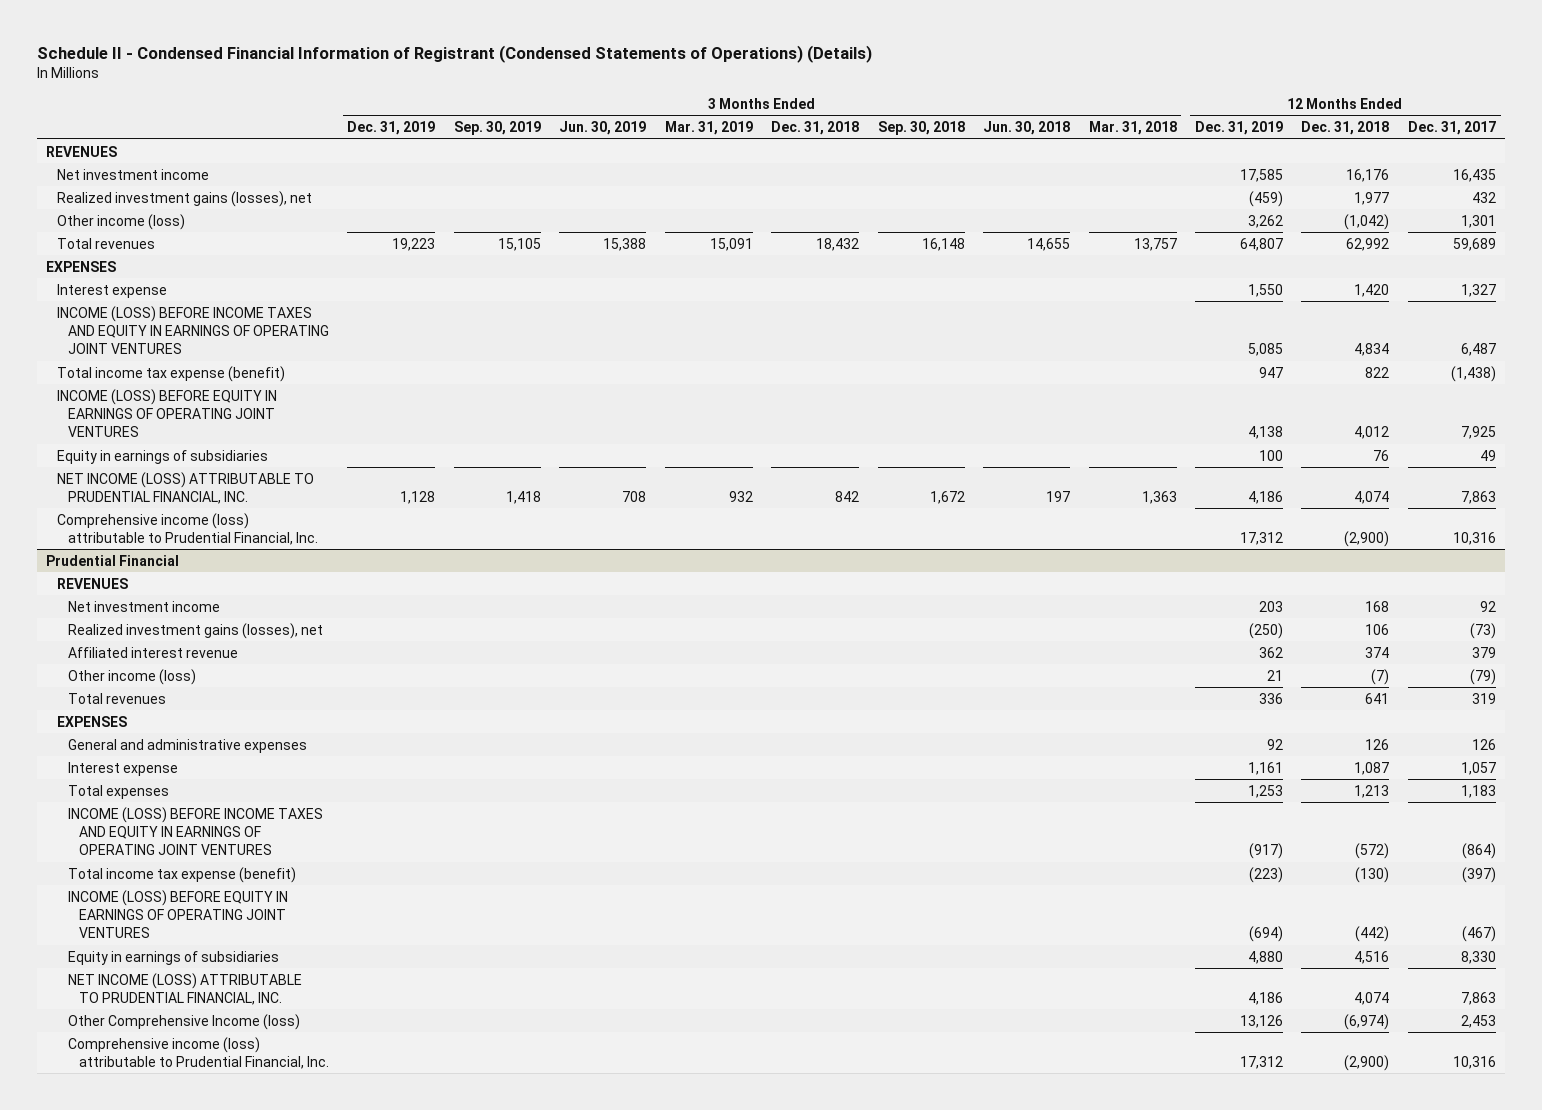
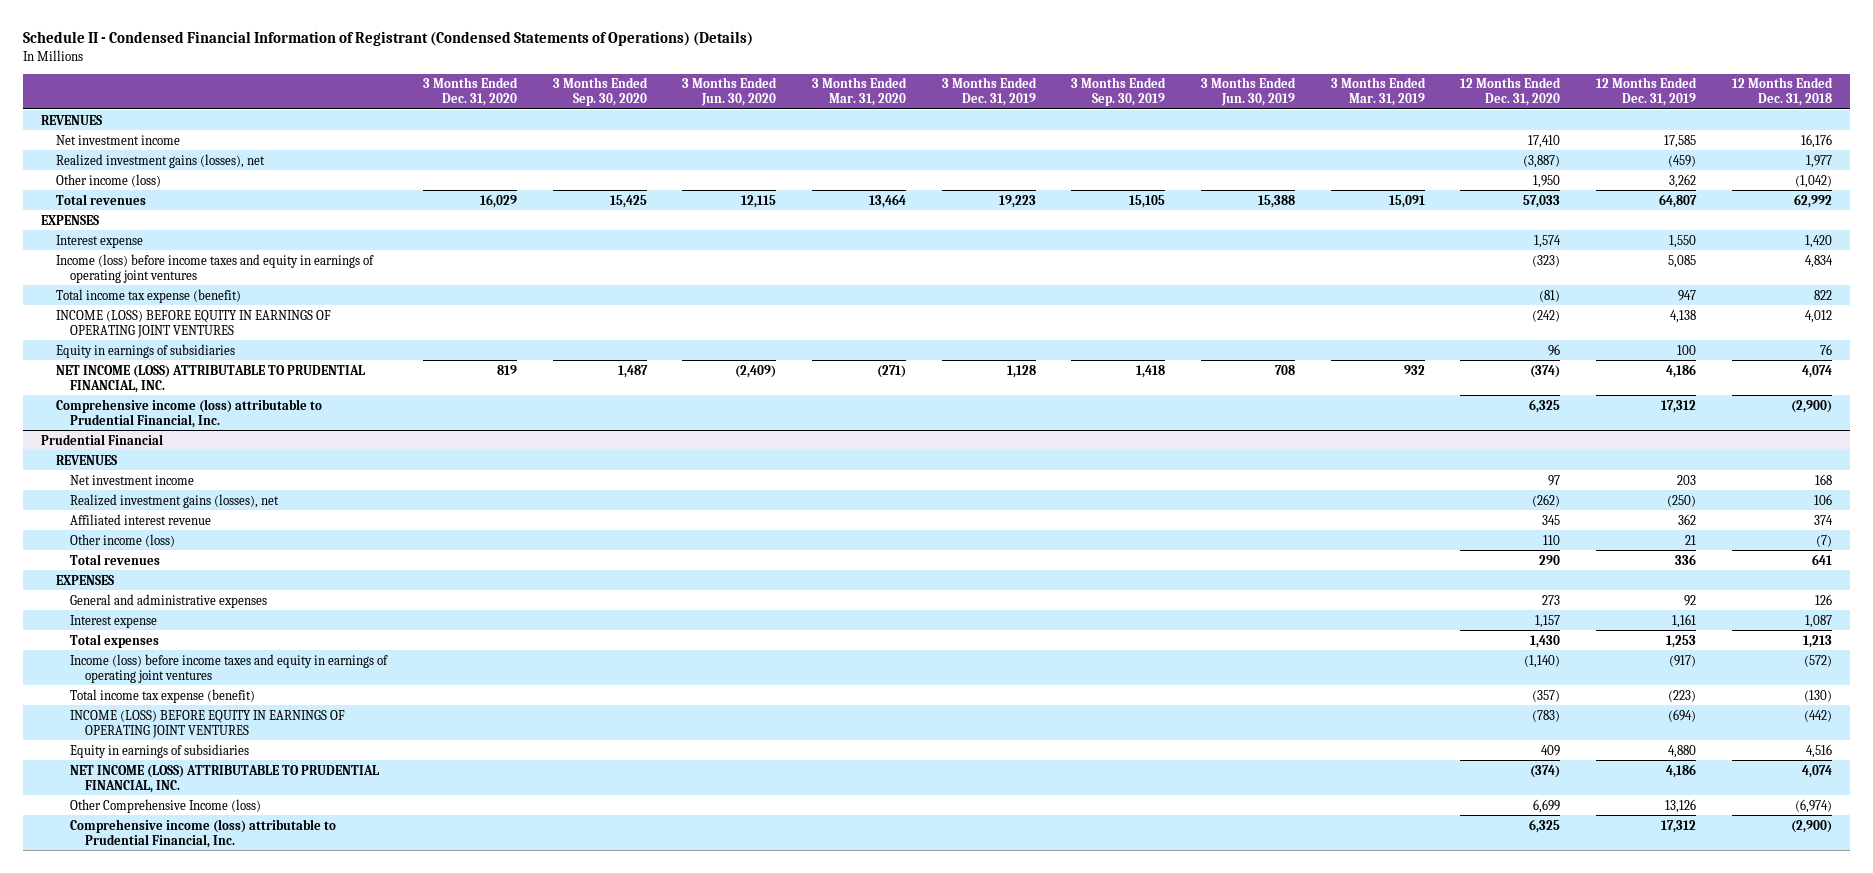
[771,121,860,136] Dec. 31, 2018 -> none
[877,121,965,136] Sep. 30, 2018 -> none
[983,121,1071,136] Jun. 30, 2018 -> none
[1088,121,1177,136] Mar. 31, 2018 -> none
[1407,121,1496,136] Dec. 31, 2017 -> none
none -> [422,77,518,107] 3 Months Ended Dec. 31, 2020
none -> [552,77,648,107] 3 Months Ended Sep. 30, 2020
none -> [682,77,778,107] 3 Months Ended Jun. 30, 2020
none -> [811,77,907,107] 3 Months Ended Mar. 31, 2020
none -> [1460,77,1562,107] 12 Months Ended Dec. 31, 2020
[57,305,329,355] INCOME (LOSS) BEFORE INCOME TAXES AND EQUITY IN EARNINGS OF OPERATING JOINT VENTURES -> [55,253,374,283] Income (loss) before income taxes and equity in earnings of operating joint ventures
[67,806,323,856] INCOME (LOSS) BEFORE INCOME TAXES AND EQUITY IN EARNINGS OF OPERATING JOINT VENTURES -> [70,653,389,683] Income (loss) before income taxes and equity in earnings of operating joint ventures

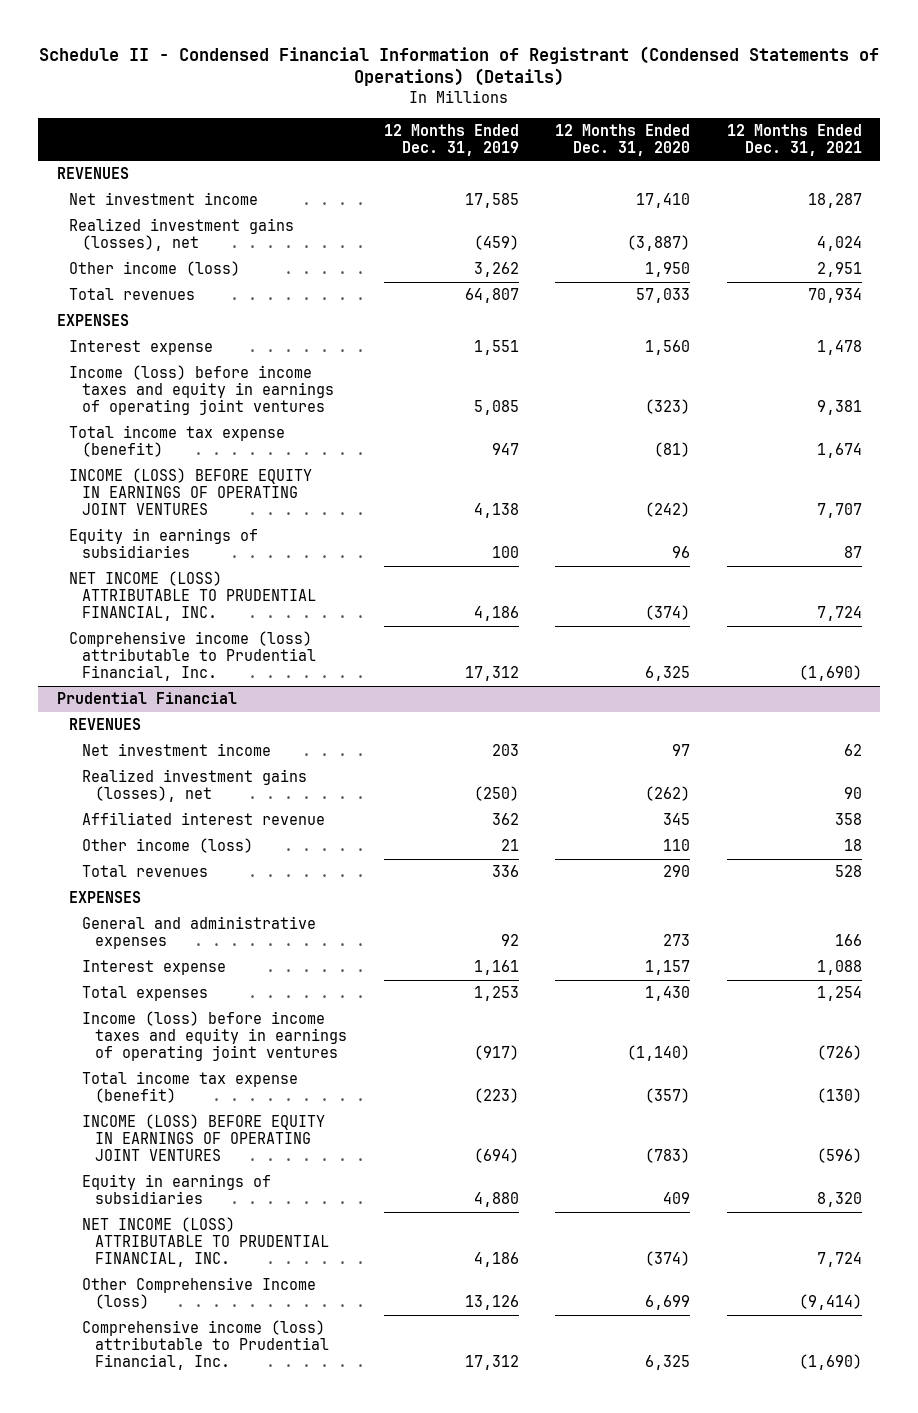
[422,77,518,107] 3 Months Ended Dec. 31, 2020 -> none
[552,77,648,107] 3 Months Ended Sep. 30, 2020 -> none
[682,77,778,107] 3 Months Ended Jun. 30, 2020 -> none
[811,77,907,107] 3 Months Ended Mar. 31, 2020 -> none
[941,77,1037,107] 3 Months Ended Dec. 31, 2019 -> none
[1071,77,1167,107] 3 Months Ended Sep. 30, 2019 -> none
[1201,77,1297,107] 3 Months Ended Jun. 30, 2019 -> none
[1330,77,1426,107] 3 Months Ended Mar. 31, 2019 -> none
[1731,77,1833,107] 12 Months Ended Dec. 31, 2018 -> none
none -> [726,123,862,156] 12 Months Ended Dec. 31, 2021
[1534,234,1562,248] 1,574 -> [645,340,691,356] 1,560
[1669,234,1697,248] 1,550 -> [473,340,519,356] 1,551

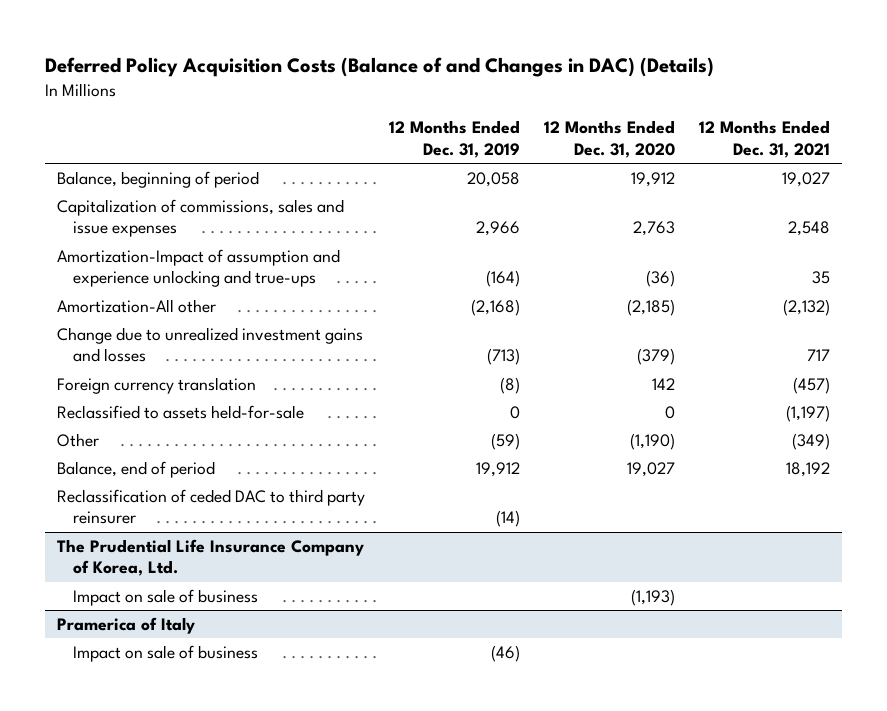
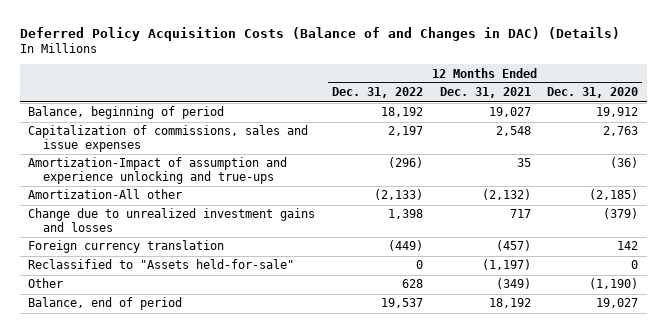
[389,120,521,159] 12 Months Ended Dec. 31, 2019 -> none
none -> [332,87,424,99] Dec. 31, 2022
[56,404,304,419] Reclassified to assets held-for-sale -> [28,259,295,270] Reclassified to "Assets held-for-sale"
[56,488,365,525] Reclassification of ceded DAC to third party reinsurer -> none
[56,538,364,577] The Prudential Life Insurance Company of Korea, Ltd. -> none
[73,588,259,606] Impact on sale of business -> none
[56,616,195,634] Pramerica of Italy -> none
[73,644,259,662] Impact on sale of business -> none

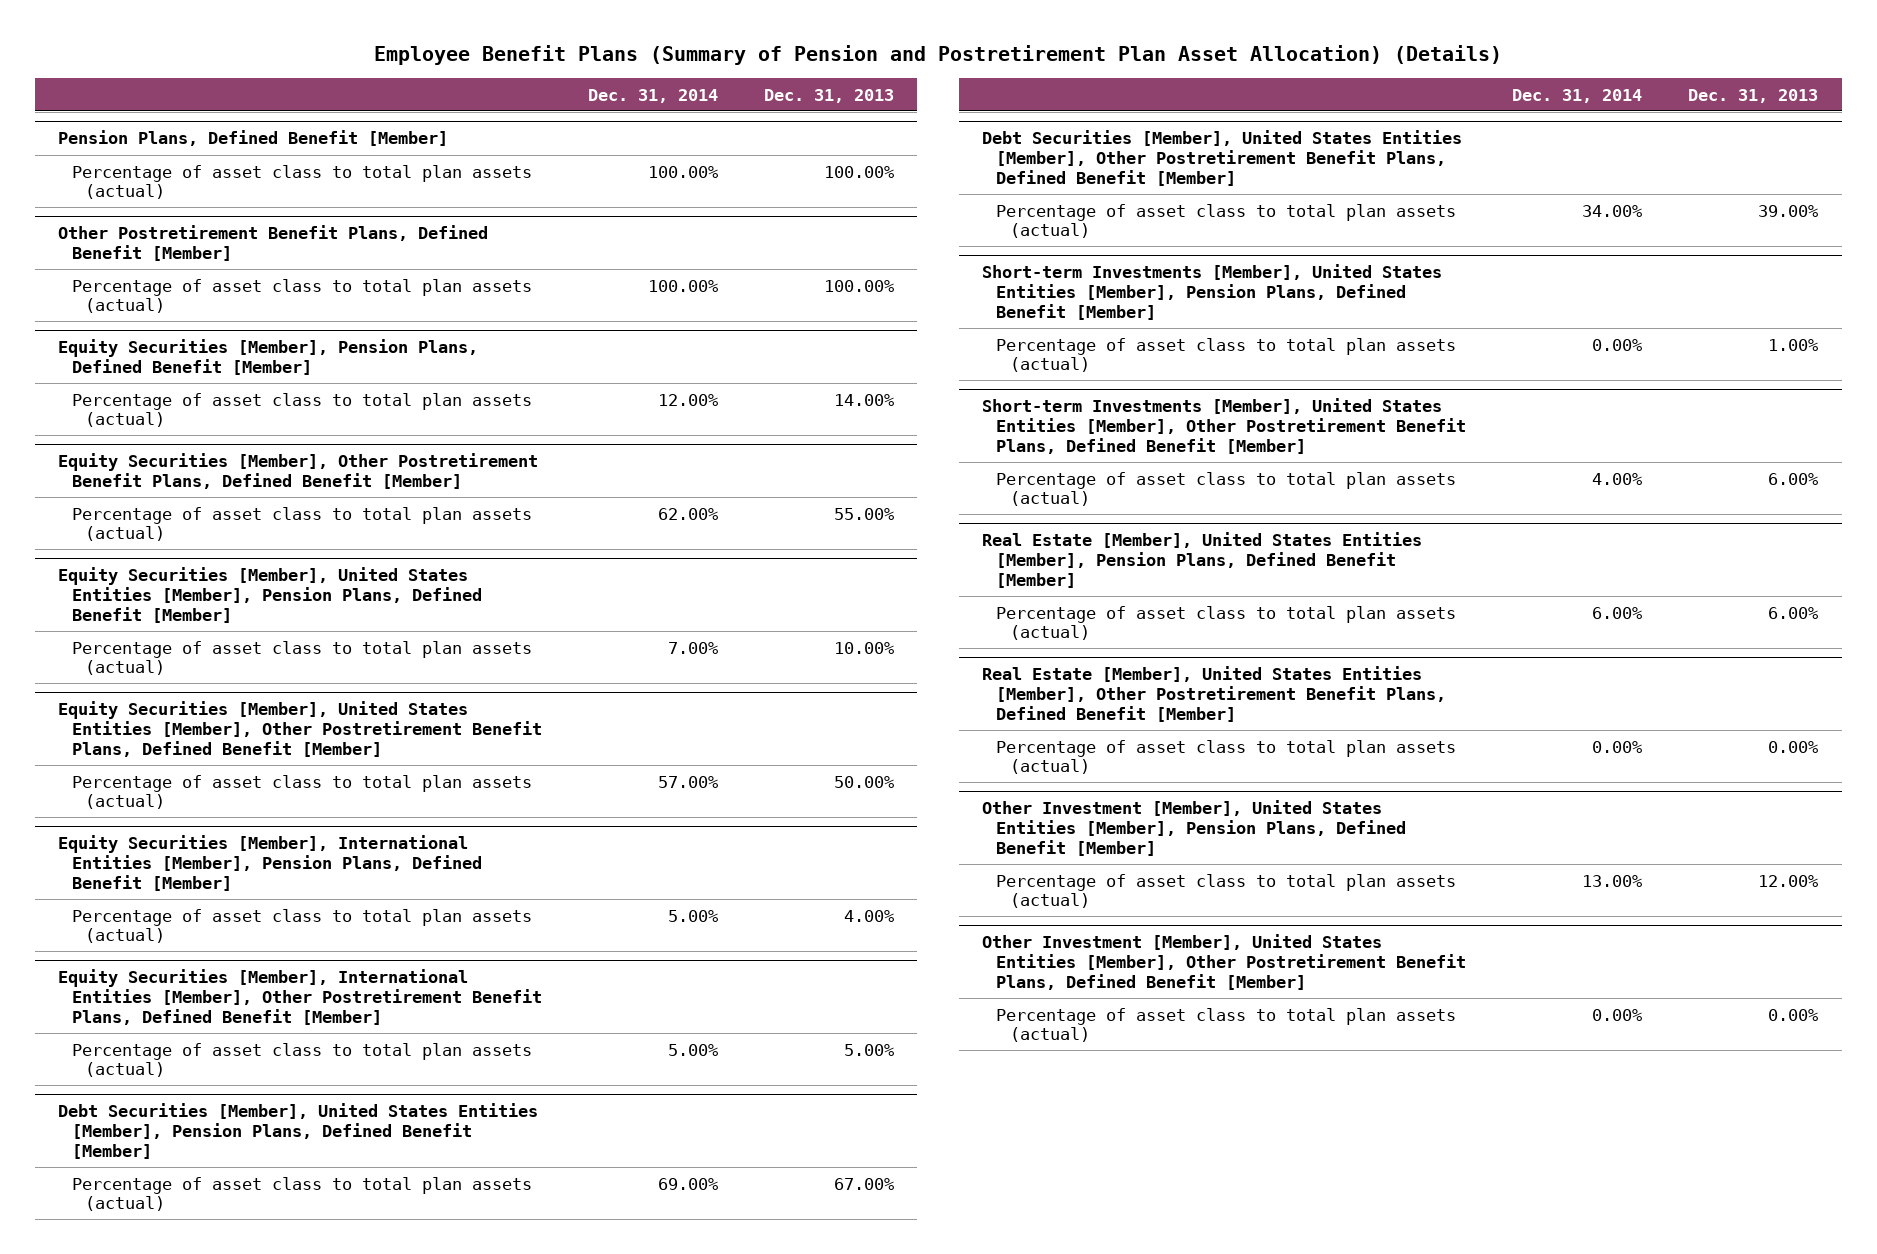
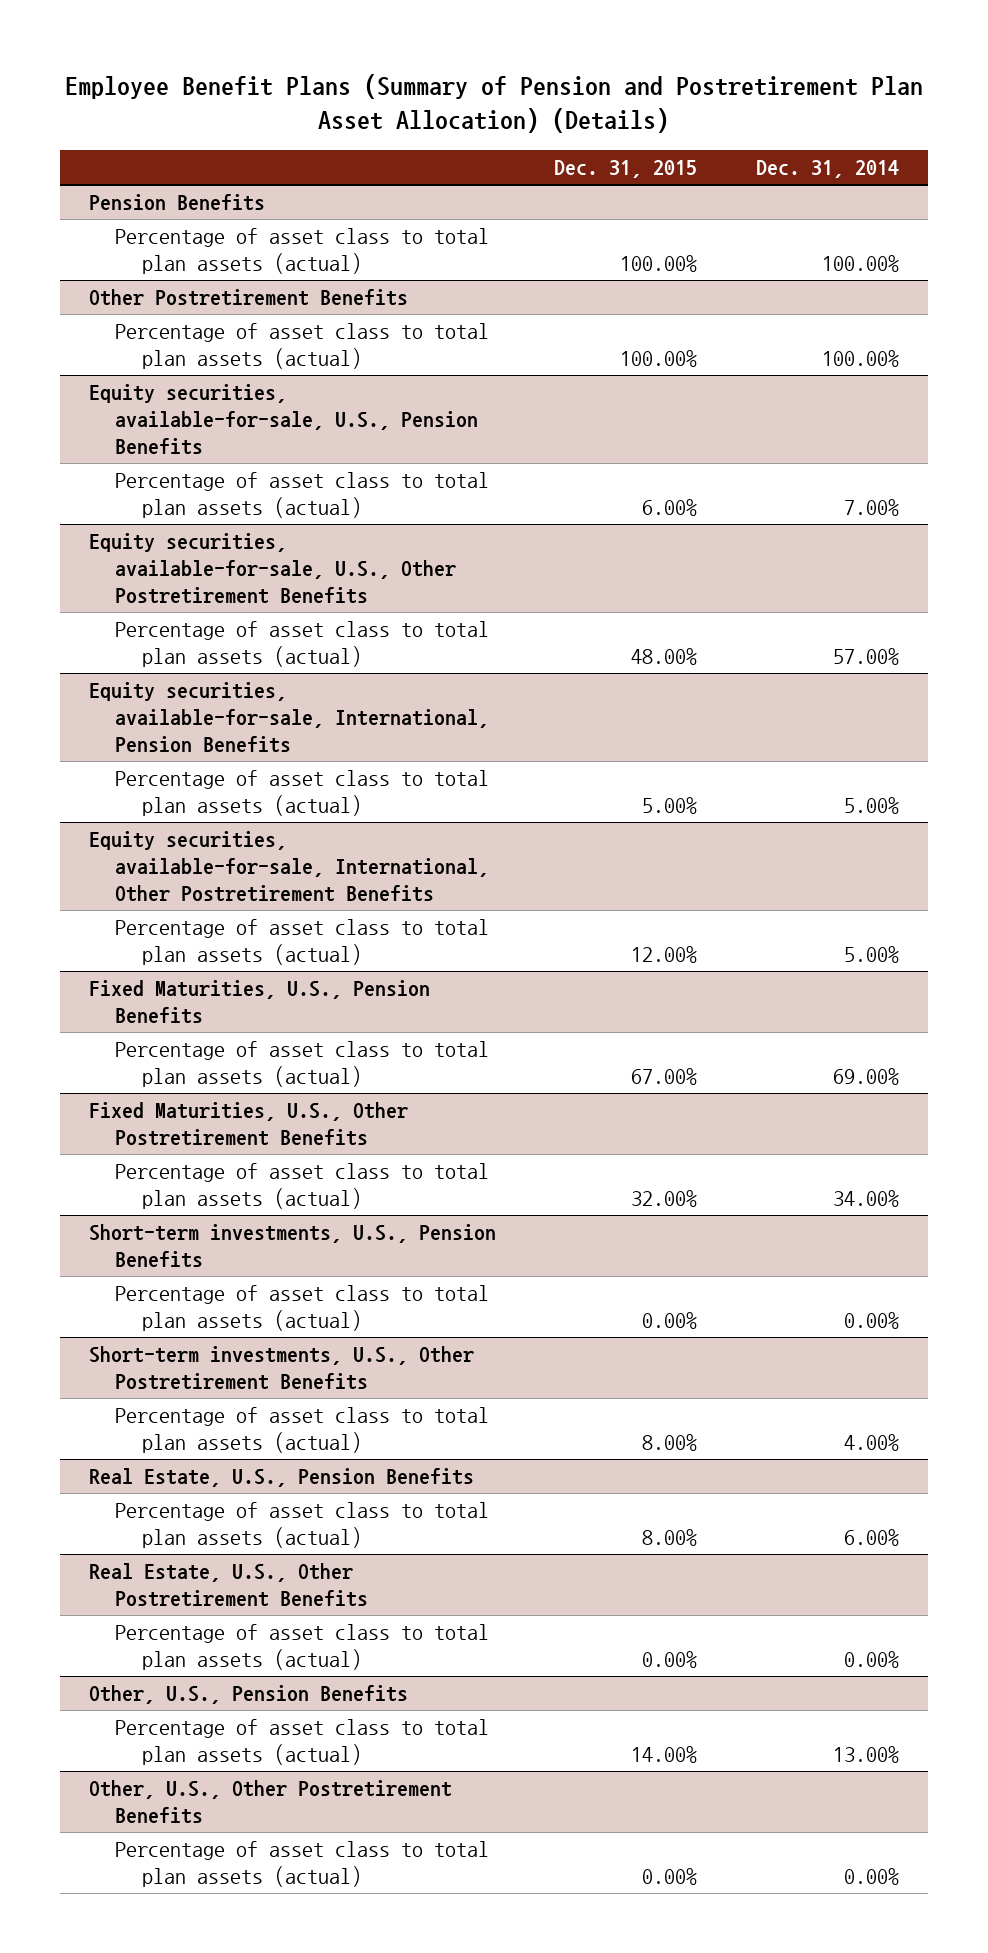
[764,88,895,103] Dec. 31, 2013 -> none
none -> [554,160,698,179] Dec. 31, 2015
[58,130,449,147] Pension Plans, Defined Benefit [Member] -> [88,194,265,212] Pension Benefits
[58,225,489,261] Other Postretirement Benefit Plans, Defined Benefit [Member] -> [88,289,408,307] Other Postretirement Benefits
[58,339,479,375] Equity Securities [Member], Pension Plans, Defined Benefit [Member] -> none
[71,392,532,428] Percentage of asset class to total plan assets (actual) -> none
[58,453,539,489] Equity Securities [Member], Other Postretirement Benefit Plans, Defined Benefit [Member] -> none
[71,506,532,542] Percentage of asset class to total plan assets (actual) -> none
[58,567,482,623] Equity Securities [Member], United States Entities [Member], Pension Plans, Defined Benefit [Member] -> none
none -> [88,384,479,455] Equity securities, available-for-sale, U.S., Pension Benefits
[58,701,542,757] Equity Securities [Member], United States Entities [Member], Other Postretirement Benefit Plans, Defined Benefit [Member] -> none
none -> [88,533,457,604] Equity securities, available-for-sale, U.S., Other Postretirement Benefits
[58,835,482,891] Equity Securities [Member], International Entities [Member], Pension Plans, Defined Benefit [Member] -> none
none -> [88,682,490,753] Equity securities, available-for-sale, International, Pension Benefits
[58,969,542,1025] Equity Securities [Member], International Entities [Member], Other Postretirement Benefit Plans, Defined Benefit [Member] -> none
none -> [88,831,490,902] Equity securities, available-for-sale, International, Other Postretirement Benefits
[58,1103,539,1159] Debt Securities [Member], United States Entities [Member], Pension Plans, Defined Benefit [Member] -> none
none -> [88,980,430,1024] Fixed Maturities, U.S., Pension Benefits
[982,130,1463,186] Debt Securities [Member], United States Entities [Member], Other Postretirement Benefit Plans, Defined Benefit [Member] -> none
none -> [88,1102,408,1146] Fixed Maturities, U.S., Other Postretirement Benefits
[982,264,1443,320] Short-term Investments [Member], United States Entities [Member], Pension Plans, Defined Benefit [Member] -> none
none -> [88,1224,496,1268] Short-term investments, U.S., Pension Benefits
[982,398,1466,454] Short-term Investments [Member], United States Entities [Member], Other Postretirement Benefit Plans, Defined Benefit [Member] -> none
none -> [88,1346,474,1390] Short-term investments, U.S., Other Postretirement Benefits
[982,532,1423,588] Real Estate [Member], United States Entities [Member], Pension Plans, Defined Benefit [Member] -> none
none -> [88,1468,474,1488] Real Estate, U.S., Pension Benefits
[982,666,1446,722] Real Estate [Member], United States Entities [Member], Other Postretirement Benefit Plans, Defined Benefit [Member] -> none
none -> [88,1563,369,1607] Real Estate, U.S., Other Postretirement Benefits
[982,800,1406,856] Other Investment [Member], United States Entities [Member], Pension Plans, Defined Benefit [Member] -> none
none -> [88,1685,408,1705] Other, U.S., Pension Benefits
[982,934,1466,990] Other Investment [Member], United States Entities [Member], Other Postretirement Benefit Plans, Defined Benefit [Member] -> none
none -> [88,1780,452,1824] Other, U.S., Other Postretirement Benefits

